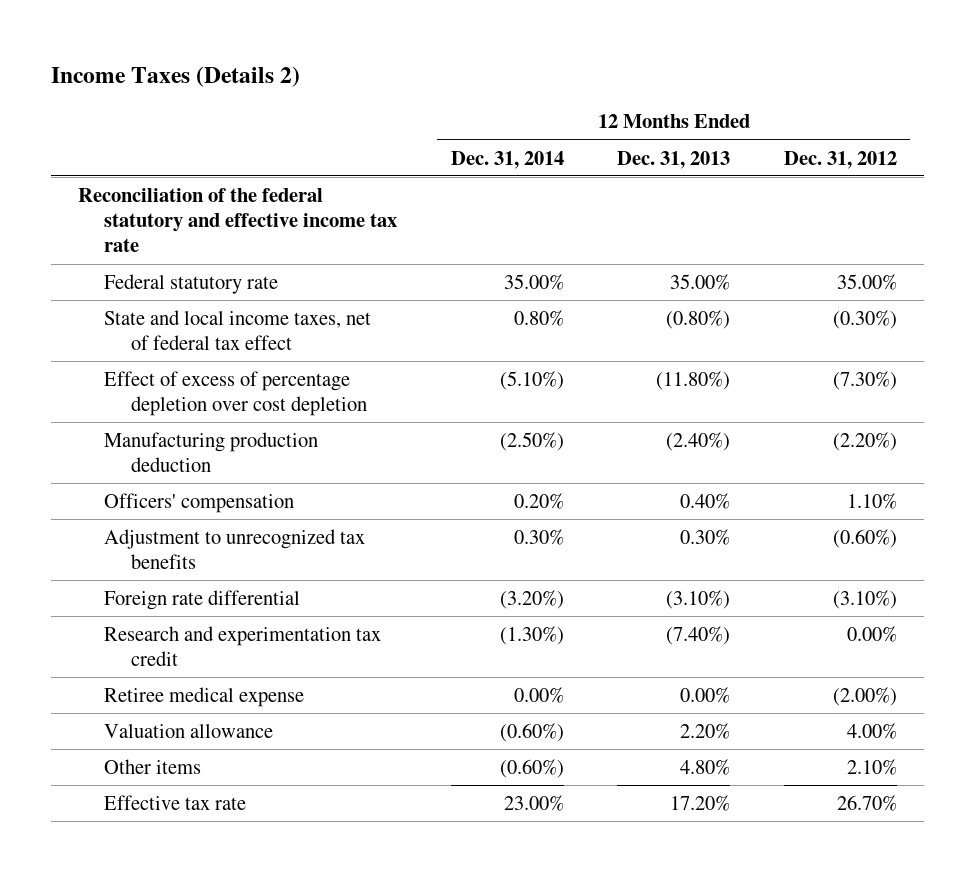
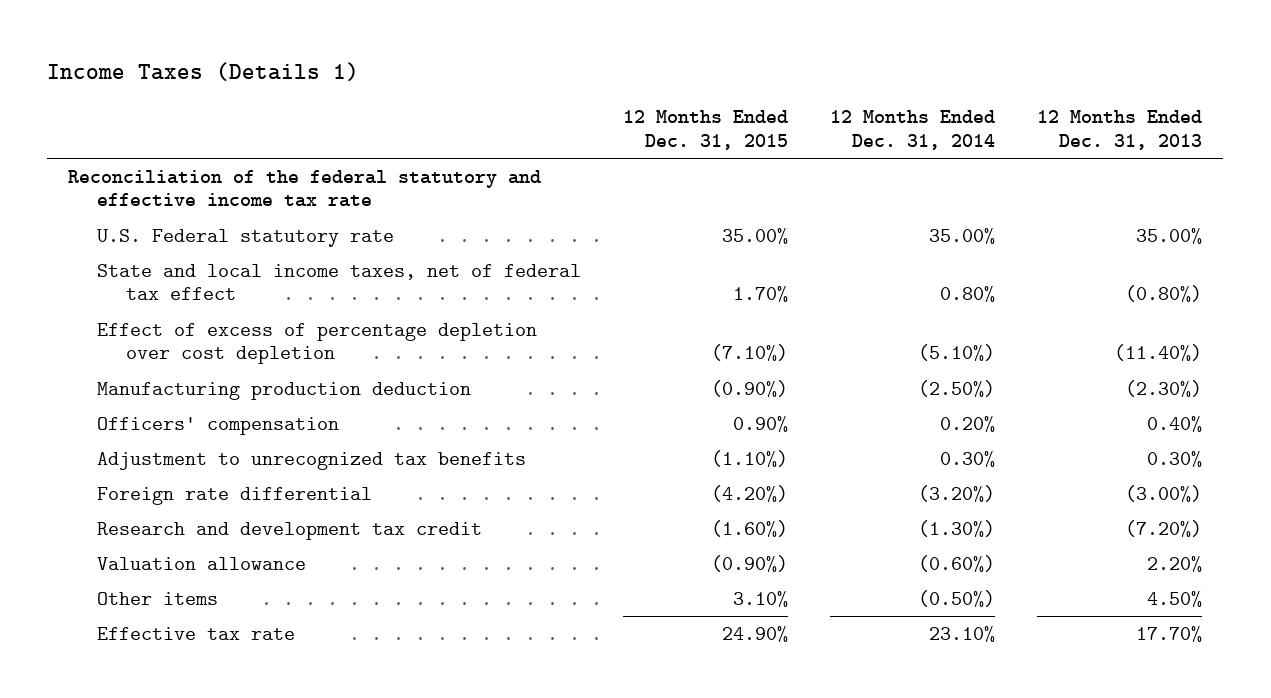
[50,65,300,87] Income Taxes (Details 2) -> [47,62,360,82] Income Taxes (Details 1)
[784,150,898,169] Dec. 31, 2012 -> none
none -> [623,110,789,151] 12 Months Ended Dec. 31, 2015
[104,273,279,294] Federal statutory rate -> [97,228,395,247] U.S. Federal statutory rate
[656,370,731,390] (11.80%) -> [1114,344,1203,362] (11.40%)
[666,431,731,451] (2.40%) -> [1125,379,1203,397] (2.30%)
[104,686,305,707] Retiree medical expense -> none
[666,589,731,609] (3.10%) -> [1125,484,1203,502] (3.00%)
[104,625,382,667] Research and experimentation tax credit -> [97,521,483,540] Research and development tax credit
[666,625,731,645] (7.40%) -> [1125,519,1203,537] (7.20%)
[499,758,564,778] (0.60%) -> [918,589,996,607] (0.50%)
[680,758,731,775] 4.80% -> [1147,589,1203,607] 4.50%
[503,794,564,811] 23.00% -> [929,624,996,642] 23.10%
[670,794,731,811] 17.20% -> [1136,624,1203,642] 17.70%

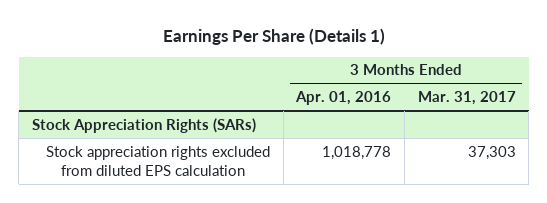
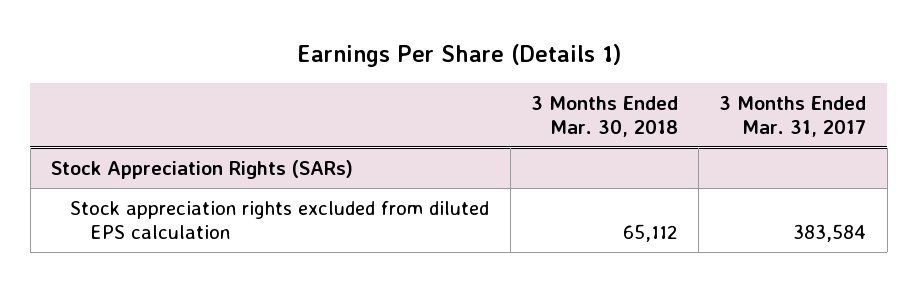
[295,91,392,106] Apr. 01, 2016 -> none
none -> [530,95,678,137] 3 Months Ended Mar. 30, 2018
[467,145,516,160] 37,303 -> [793,224,867,243] 383,584

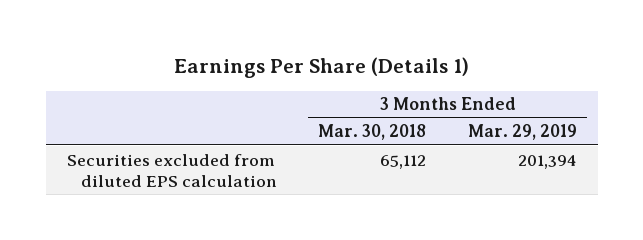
[719,95,867,137] 3 Months Ended Mar. 31, 2017 -> none
none -> [467,124,577,141] Mar. 29, 2019
[50,160,353,180] Stock Appreciation Rights (SARs) -> none
[70,201,490,240] Stock appreciation rights excluded from diluted EPS calculation -> [66,153,277,187] Securities excluded from diluted EPS calculation

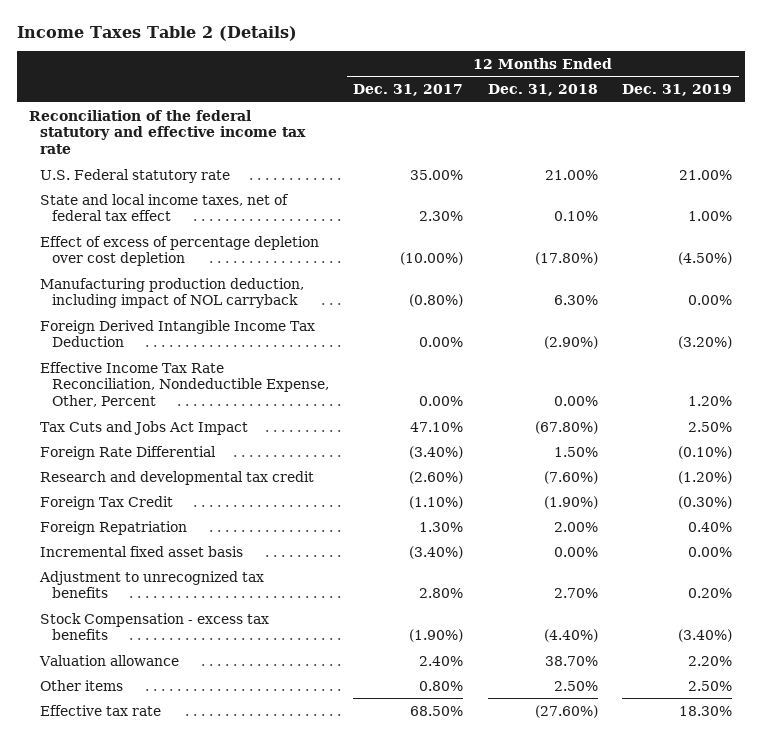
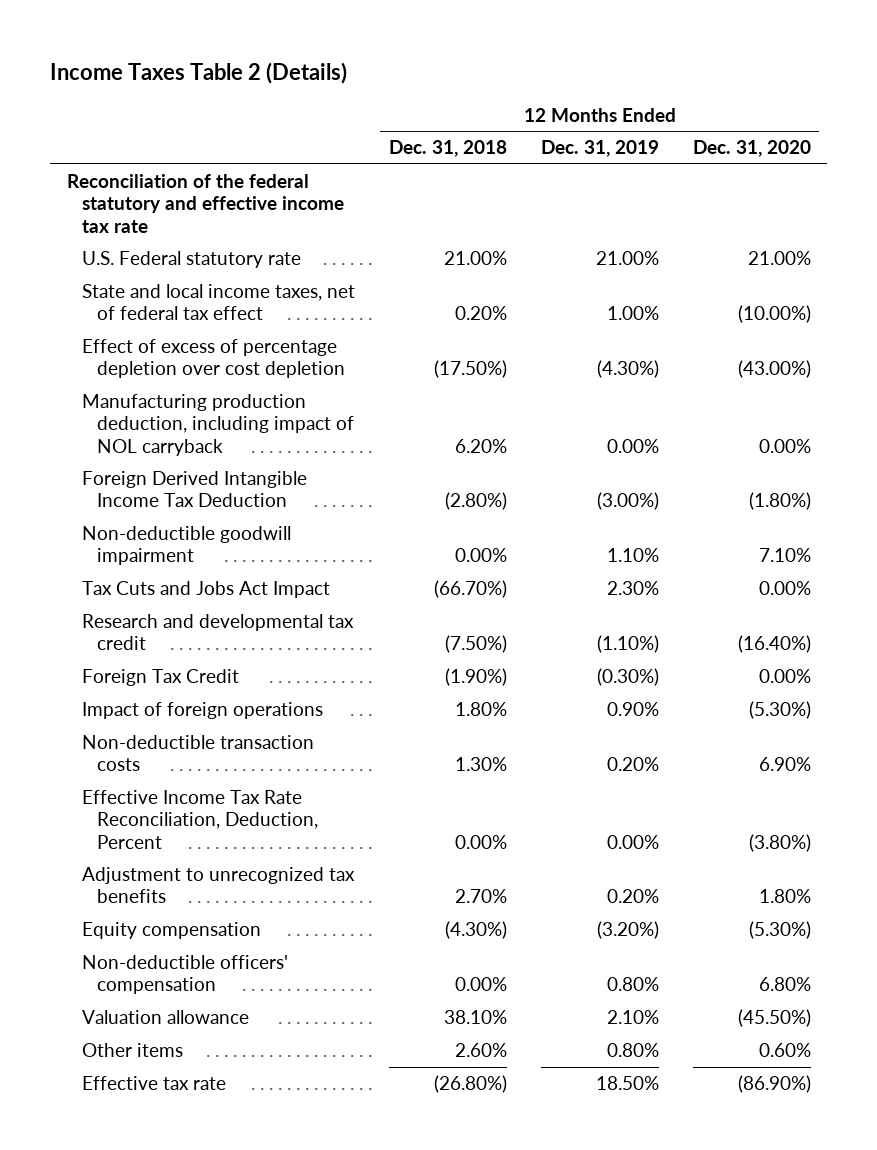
[353,84,464,97] Dec. 31, 2017 -> none
none -> [692,140,811,158] Dec. 31, 2020
[40,361,329,408] Effective Income Tax Rate Reconciliation, Nondeductible Expense, Other, Percent -> none
[40,445,217,460] Foreign Rate Differential -> none
[553,211,598,222] 0.10% -> [454,306,507,321] 0.20%
[534,252,598,266] (17.80%) -> [433,360,507,379] (17.50%)
[678,252,733,266] (4.50%) -> [596,360,659,379] (4.30%)
[553,295,598,306] 6.30% -> [454,438,507,453] 6.20%
[543,336,598,350] (2.90%) -> [444,492,507,511] (2.80%)
[678,336,733,350] (3.20%) -> [596,492,659,511] (3.00%)
none -> [81,526,291,566] Non-deductible goodwill impairment
[534,420,598,434] (67.80%) -> [433,580,507,599] (66.70%)
[688,421,733,432] 2.50% -> [606,581,659,596] 2.30%
[543,470,598,484] (7.60%) -> [444,635,507,654] (7.50%)
[678,470,733,484] (1.20%) -> [596,635,659,654] (1.10%)
[40,520,188,535] Foreign Repatriation -> none
[40,545,244,557] Incremental fixed asset basis -> none
none -> [81,702,323,720] Impact of foreign operations
none -> [81,735,314,772] Non-deductible transaction costs
none -> [81,790,318,849] Effective Income Tax Rate Reconciliation, Deduction, Percent
[40,612,270,641] Stock Compensation - excess tax benefits -> none
none -> [81,922,261,940] Equity compensation
none -> [81,955,288,995] Non-deductible officers' compensation
[544,655,598,666] 38.70% -> [443,1010,507,1025] 38.10%
[688,655,733,666] 2.20% -> [606,1010,659,1025] 2.10%
[553,680,598,691] 2.50% -> [454,1043,507,1058] 2.60%
[688,680,733,691] 2.50% -> [606,1043,659,1058] 0.80%
[534,704,598,718] (27.60%) -> [433,1075,507,1094] (26.80%)
[679,705,733,716] 18.30% -> [595,1076,659,1091] 18.50%

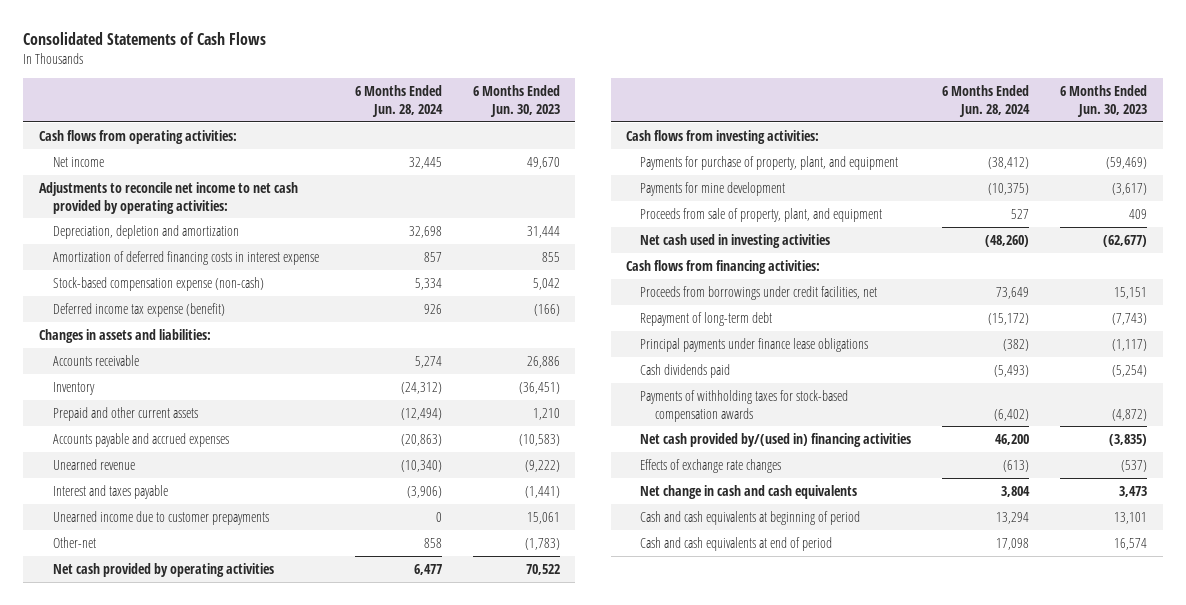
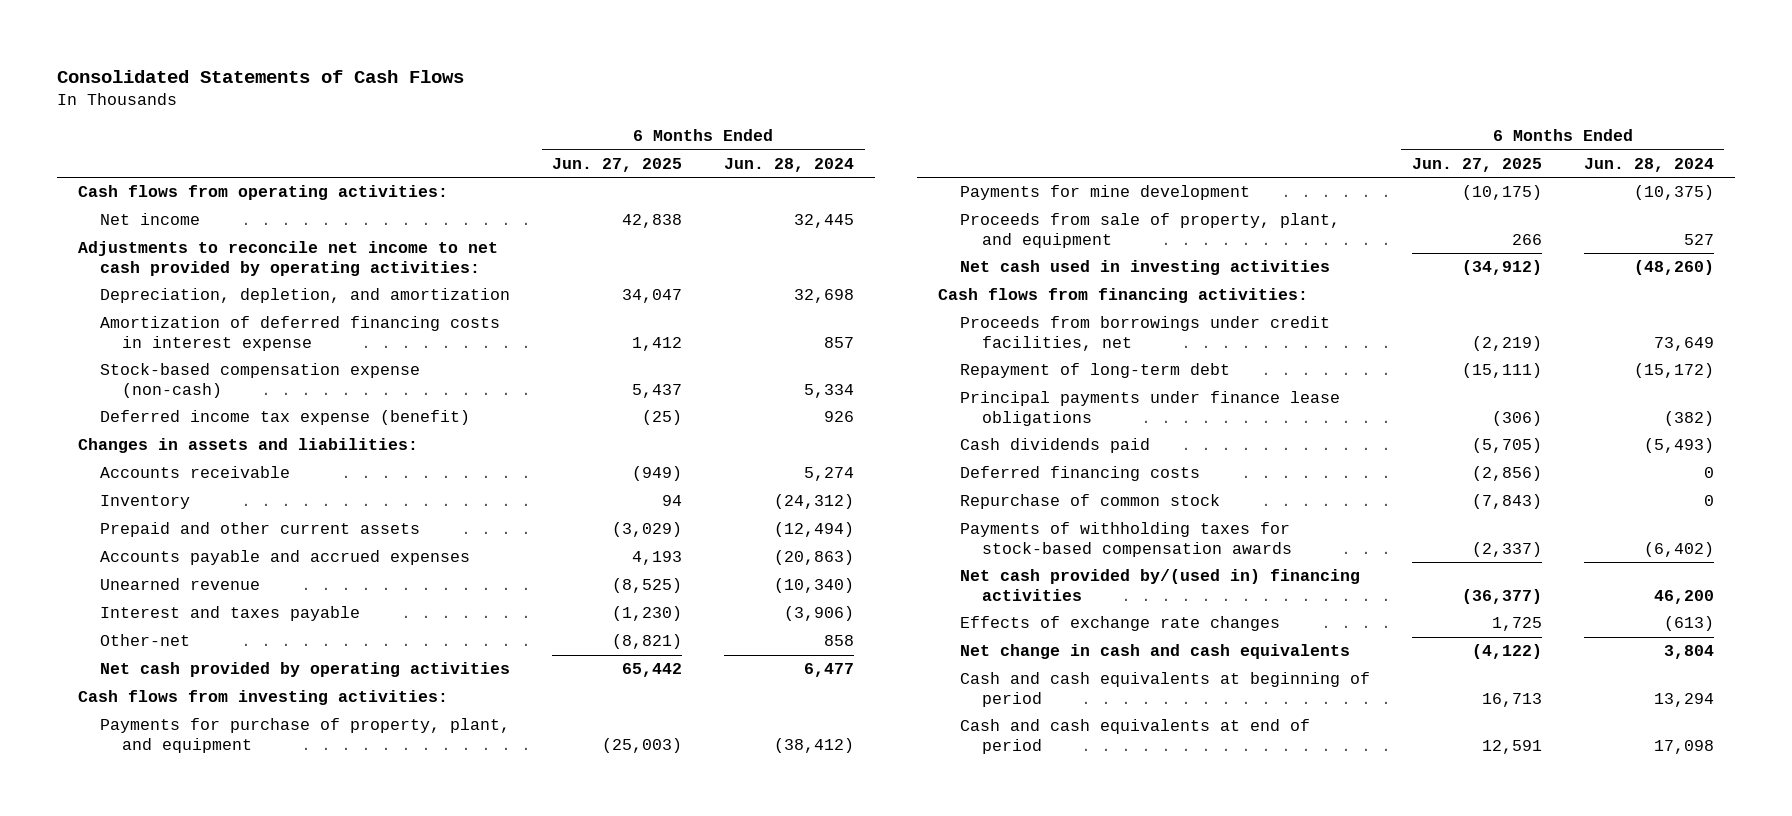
[472,85,560,118] 6 Months Ended Jun. 30, 2023 -> none
none -> [552,157,683,172] Jun. 27, 2025
[52,224,239,239] Depreciation, depletion and amortization -> [100,288,511,304] Depreciation, depletion, and amortization
[52,510,269,525] Unearned income due to customer prepayments -> none
none -> [959,466,1200,482] Deferred financing costs
none -> [959,494,1220,510] Repurchase of common stock

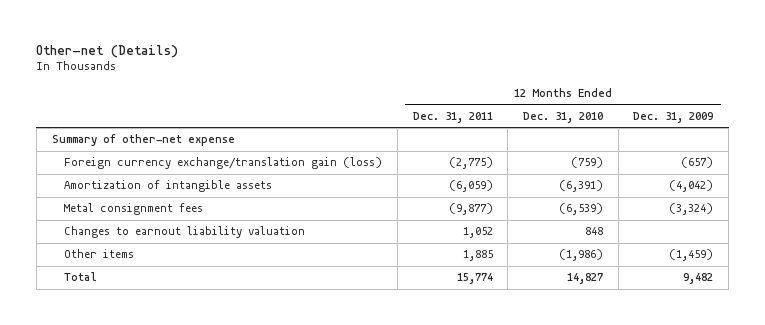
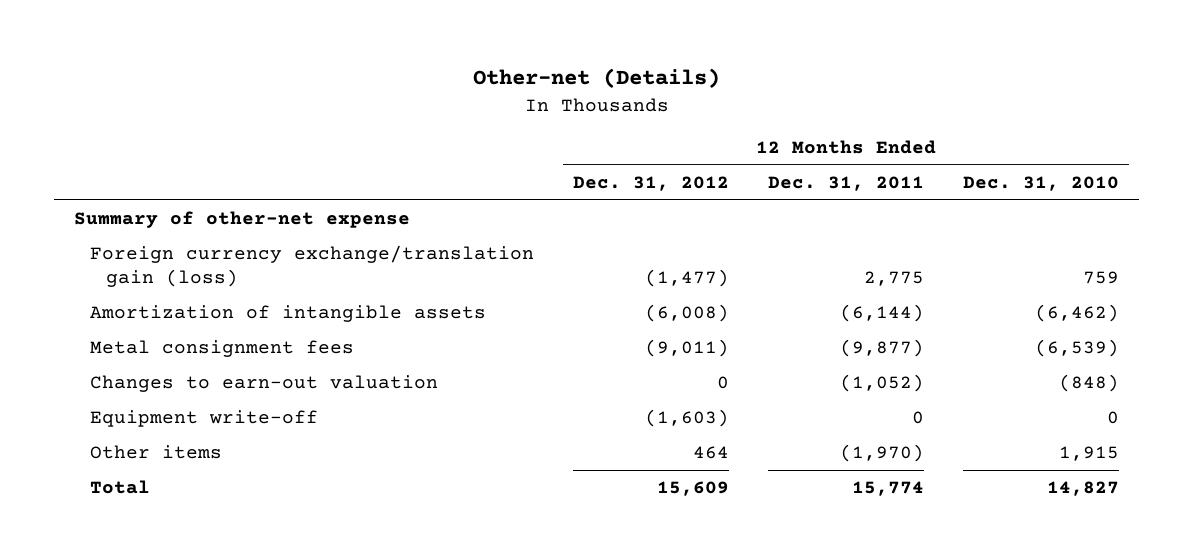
[633,112,714,124] Dec. 31, 2009 -> none
none -> [572,175,729,191] Dec. 31, 2012
[448,157,493,170] (2,775) -> [864,270,925,286] 2,775
[571,157,604,169] (759) -> [1083,270,1120,284] 759
[448,180,493,193] (6,059) -> [840,304,925,323] (6,144)
[559,180,604,193] (6,391) -> [1035,304,1120,323] (6,462)
[64,226,306,239] Changes to earnout liability valuation -> [89,375,438,393] Changes to earn-out valuation
[462,227,493,239] 1,052 -> [840,374,925,393] (1,052)
[585,227,604,236] 848 -> [1059,374,1120,393] (848)
none -> [89,410,318,428] Equipment write-off
[462,250,493,262] 1,885 -> [840,444,925,463] (1,970)
[559,249,604,262] (1,986) -> [1059,446,1120,462] 1,915

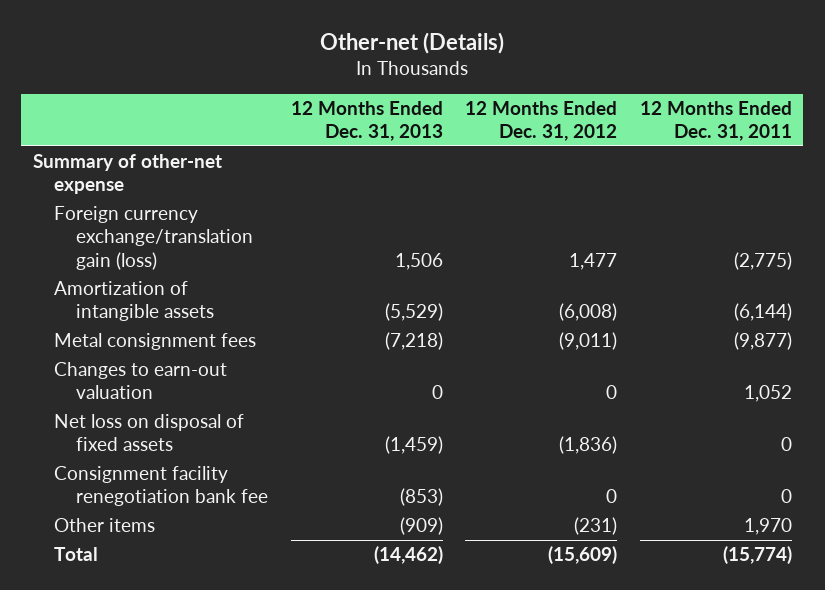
[963,175,1120,191] Dec. 31, 2010 -> none
none -> [290,100,443,142] 12 Months Ended Dec. 31, 2013
[644,268,729,287] (1,477) -> [569,252,618,270] 1,477
[864,270,925,286] 2,775 -> [733,251,792,270] (2,775)
[89,410,318,428] Equipment write-off -> none
[840,374,925,393] (1,052) -> [743,385,792,403] 1,052
none -> [54,414,245,452] Net loss on disposal of fixed assets
none -> [54,466,268,507] Consignment facility renegotiation bank fee
[692,446,729,460] 464 -> [574,517,618,536] (231)
[840,444,925,463] (1,970) -> [743,518,792,536] 1,970
[656,481,729,497] 15,609 -> [548,546,618,565] (15,609)
[852,481,925,497] 15,774 -> [722,546,792,565] (15,774)

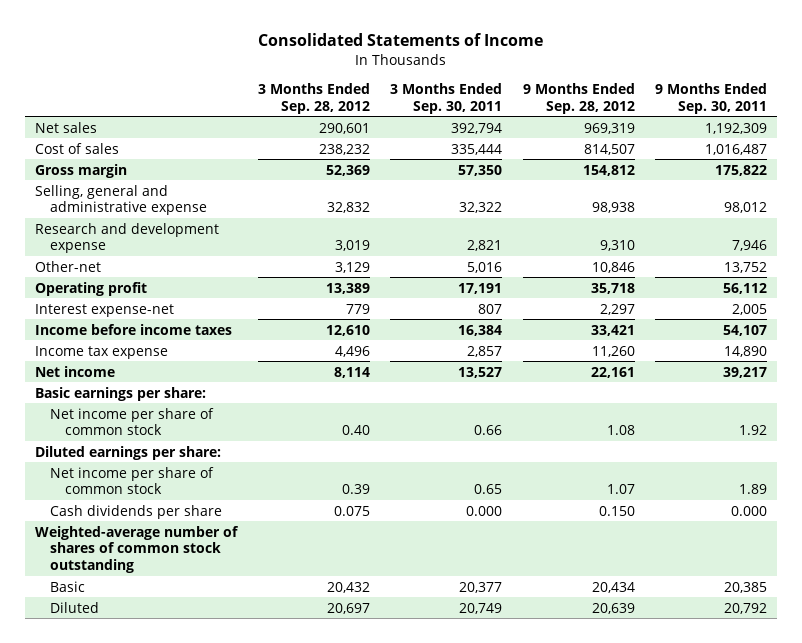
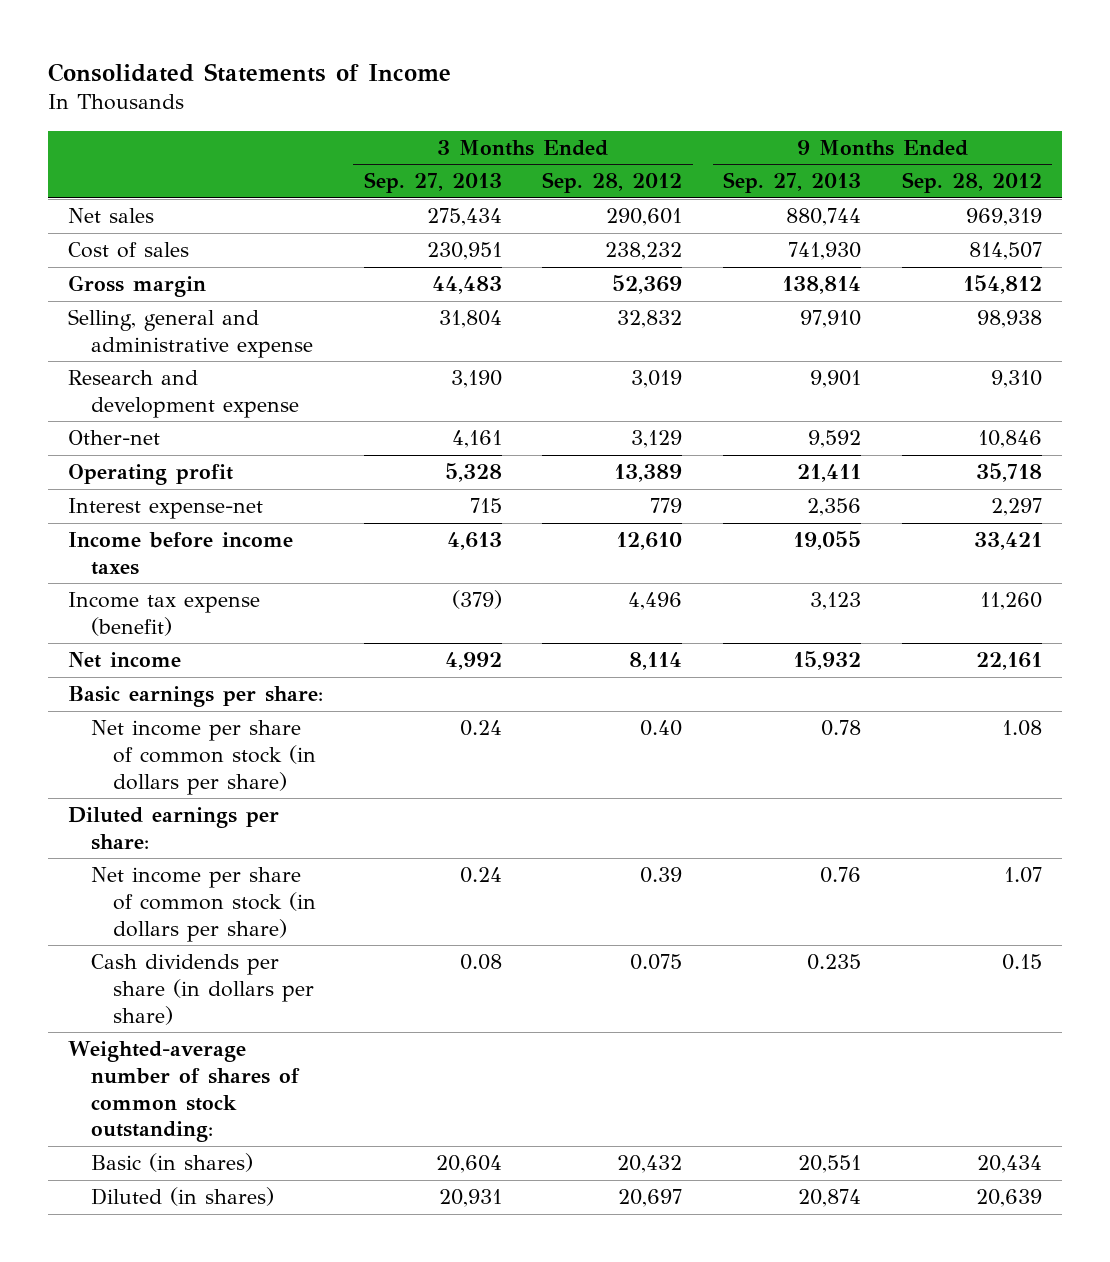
[390,82,503,114] 3 Months Ended Sep. 30, 2011 -> none
[654,82,767,114] 9 Months Ended Sep. 30, 2011 -> none
none -> [363,172,502,194] Sep. 27, 2013
none -> [723,172,862,194] Sep. 27, 2013
[35,345,169,359] Income tax expense -> [67,592,260,636] Income tax expense (benefit)
[50,407,215,436] Net income per share of common stock -> [90,720,317,795] Net income per share of common stock (in dollars per share)
[50,466,215,495] Net income per share of common stock -> [90,867,317,942] Net income per share of common stock (in dollars per share)
[50,504,223,519] Cash dividends per share -> [90,954,315,1025] Cash dividends per share (in dollars per share)
[598,505,635,516] 0.150 -> [1001,954,1042,971] 0.15
[35,525,240,573] Weighted-average number of shares of common stock outstanding -> [67,1041,300,1143] Weighted-average number of shares of common stock outstanding:
[50,580,86,592] Basic -> [90,1153,253,1173] Basic (in shares)
[50,601,100,613] Diluted -> [90,1187,274,1207] Diluted (in shares)

